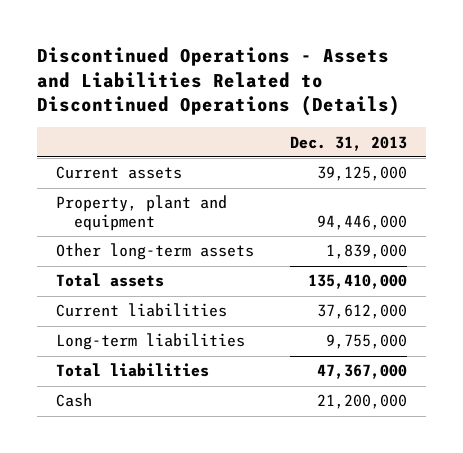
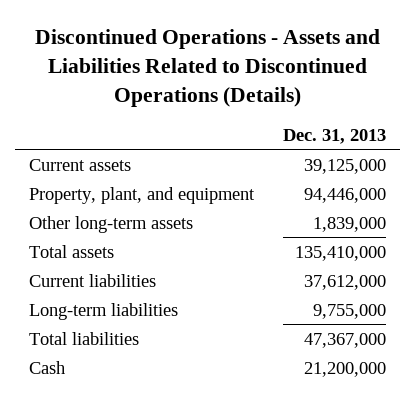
[55,195,227,231] Property, plant and equipment -> [29,186,256,204] Property, plant, and equipment

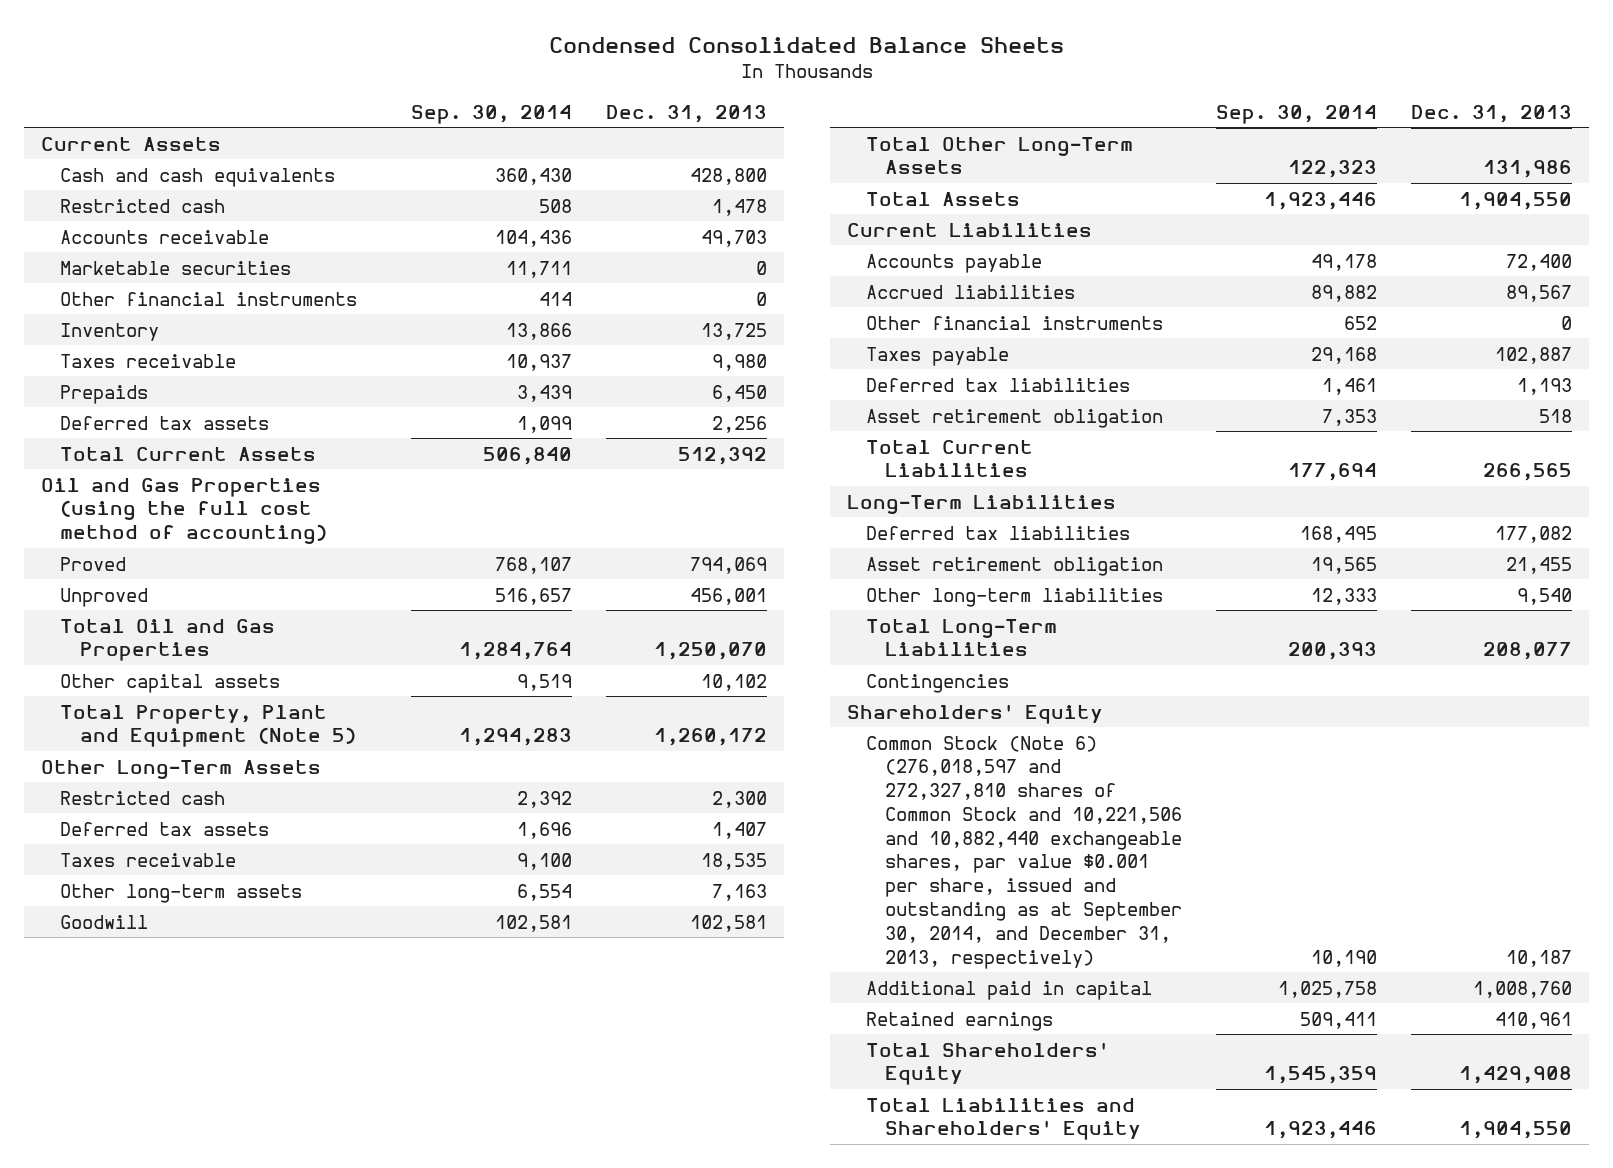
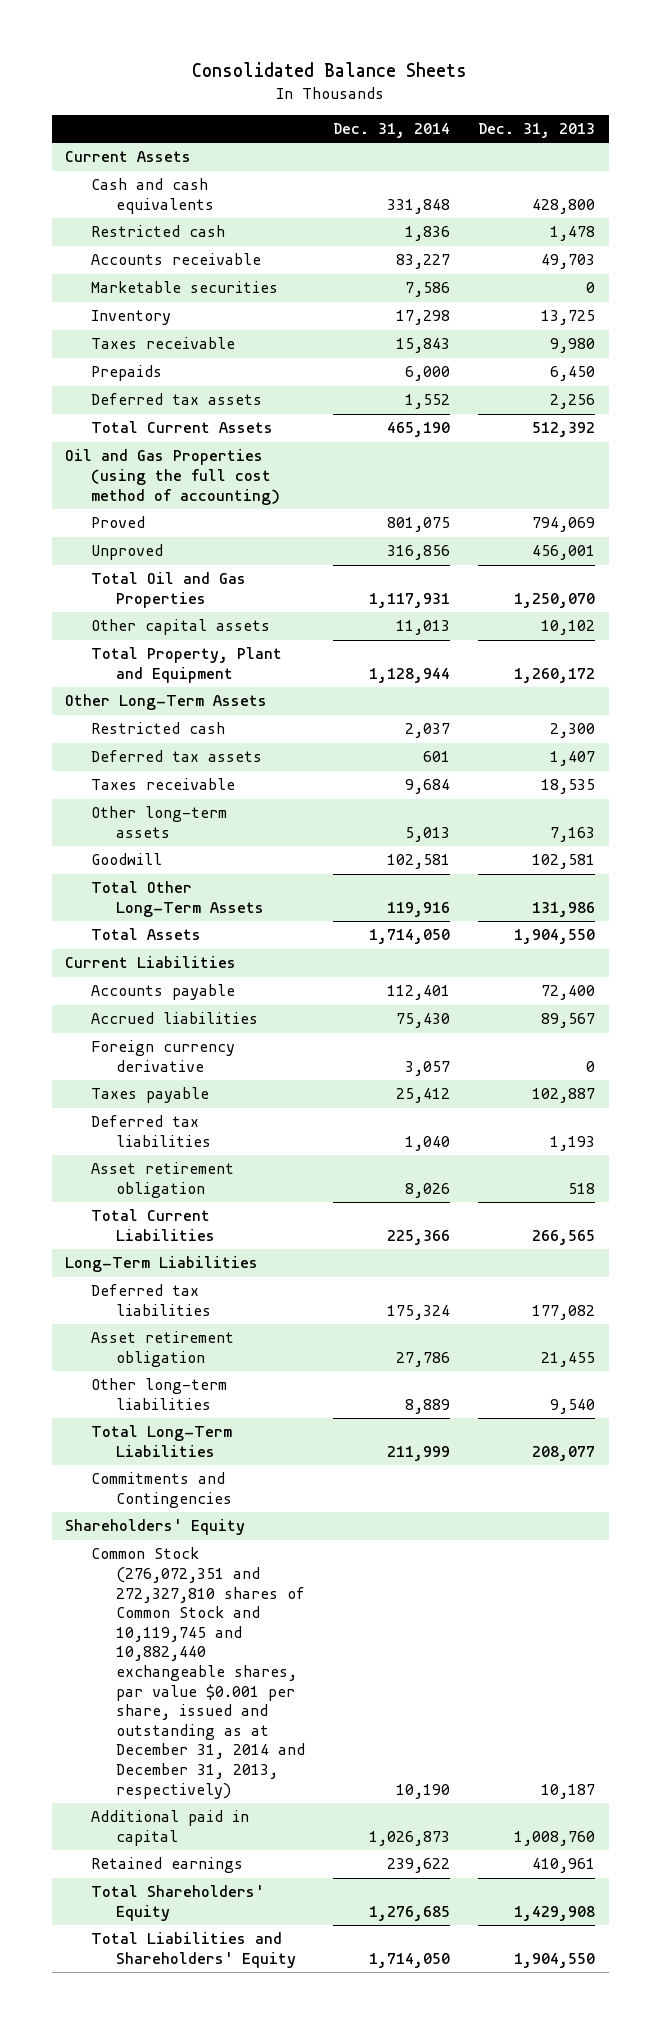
[548,36,1064,53] Condensed Consolidated Balance Sheets -> [192,61,468,77] Consolidated Balance Sheets
[410,104,572,124] Sep. 30, 2014 -> none
none -> [333,123,451,139] Dec. 31, 2014
[60,291,358,306] Other financial instruments -> none
[60,704,356,748] Total Property, Plant and Equipment (Note 5) -> [90,647,282,684] Total Property, Plant and Equipment
[866,315,1164,330] Other financial instruments -> [90,1040,235,1073] Foreign currency derivative
[866,673,1010,693] Contingencies -> [90,1472,233,1509] Commitments and Contingencies
[866,735,1183,969] Common Stock (Note 6) (276,018,597 and 272,327,810 shares of Common Stock and 10,221,506 and 10,882,440 exchangeable shares, par value $0.001 per share, issued and outstanding as at September 30, 2014, and December 31, 2013, respectively) -> [90,1547,306,1799] Common Stock (276,072,351 and 272,327,810 shares of Common Stock and 10,119,745 and 10,882,440 exchangeable shares, par value $0.001 per share, issued and outstanding as at December 31, 2014 and December 31, 2013, respectively)

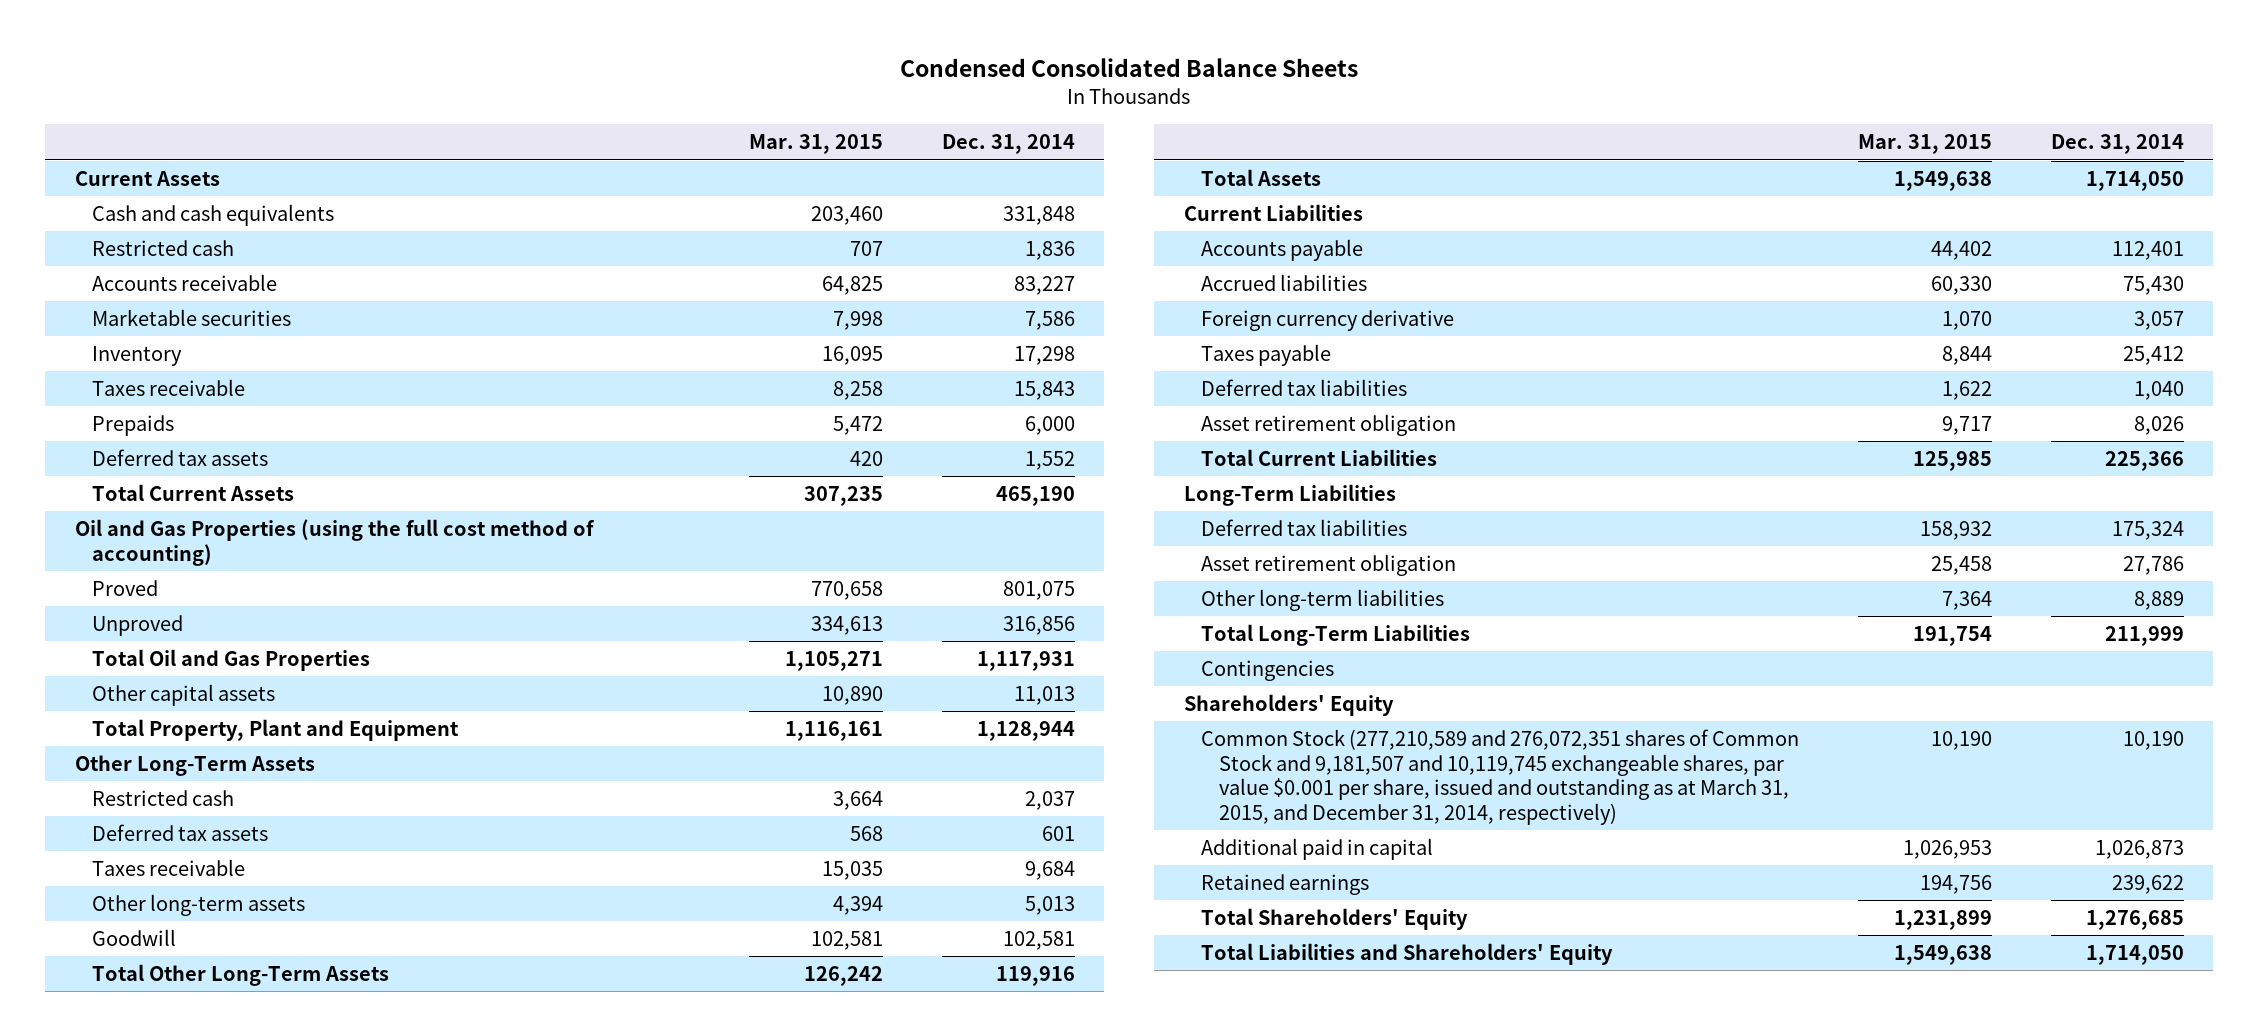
[192,61,468,77] Consolidated Balance Sheets -> [900,57,1359,77] Condensed Consolidated Balance Sheets
[478,123,596,139] Dec. 31, 2013 -> none
none -> [748,134,883,155] Mar. 31, 2015
[90,1472,233,1509] Commitments and Contingencies -> [1201,660,1335,682] Contingencies
[90,1547,306,1799] Common Stock (276,072,351 and 272,327,810 shares of Common Stock and 10,119,745 and 10,882,440 exchangeable shares, par value $0.001 per share, issued and outstanding as at December 31, 2014 and December 31, 2013, respectively) -> [1201,729,1800,825] Common Stock (277,210,589 and 276,072,351 shares of Common Stock and 9,181,507 and 10,119,745 exchangeable shares, par value $0.001 per share, issued and outstanding as at March 31, 2015, and December 31, 2014, respectively)

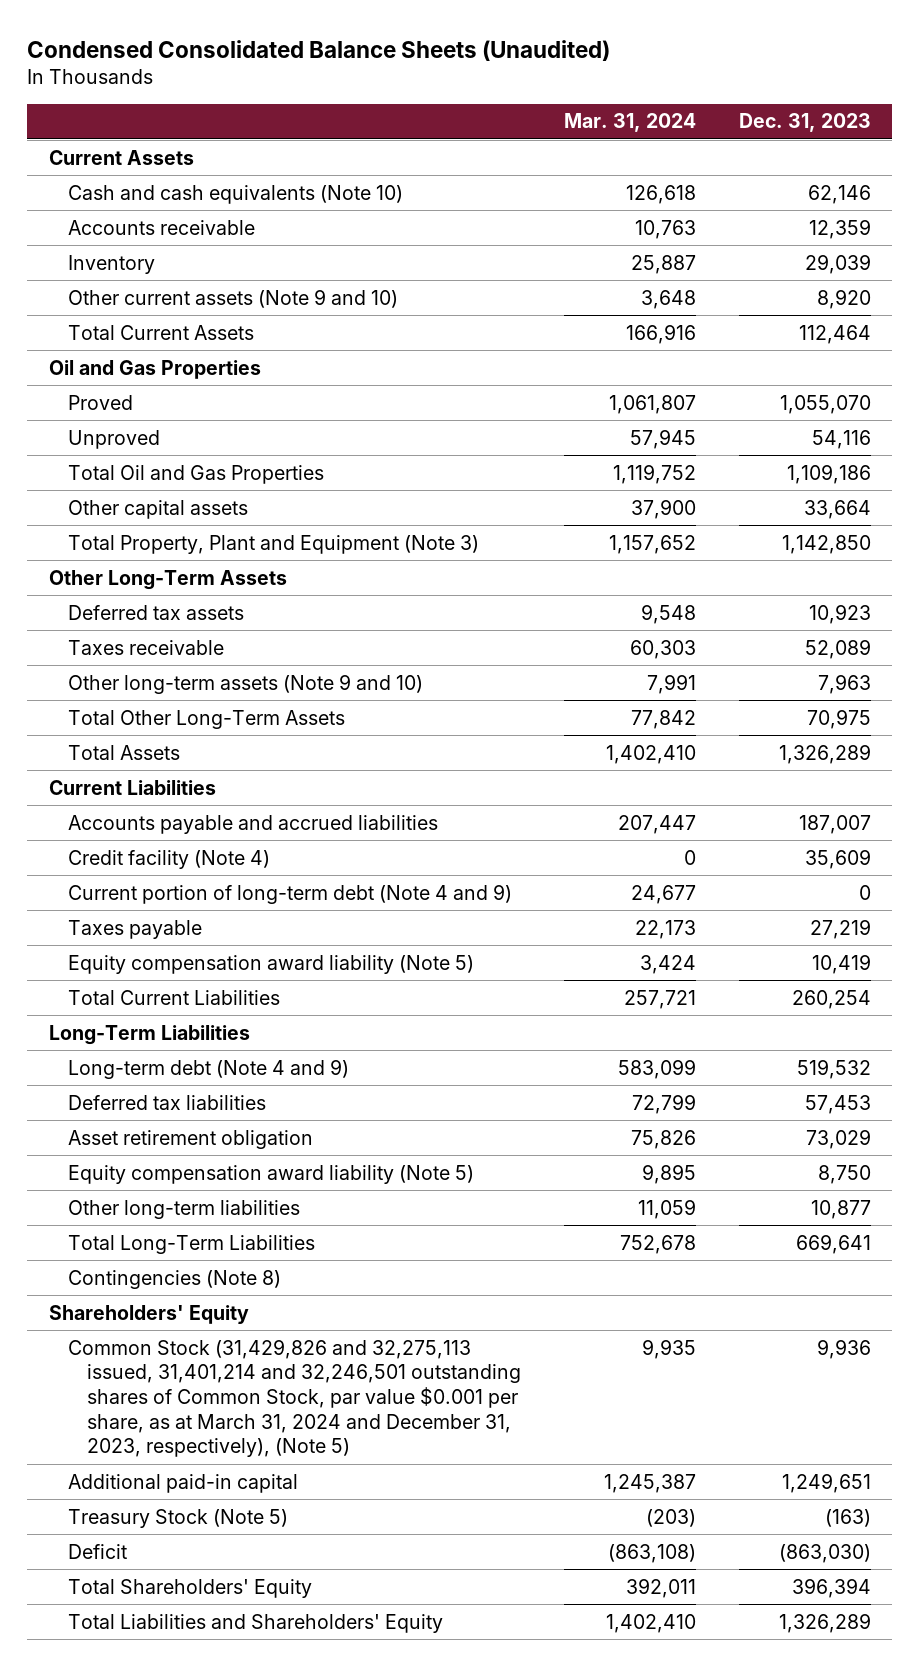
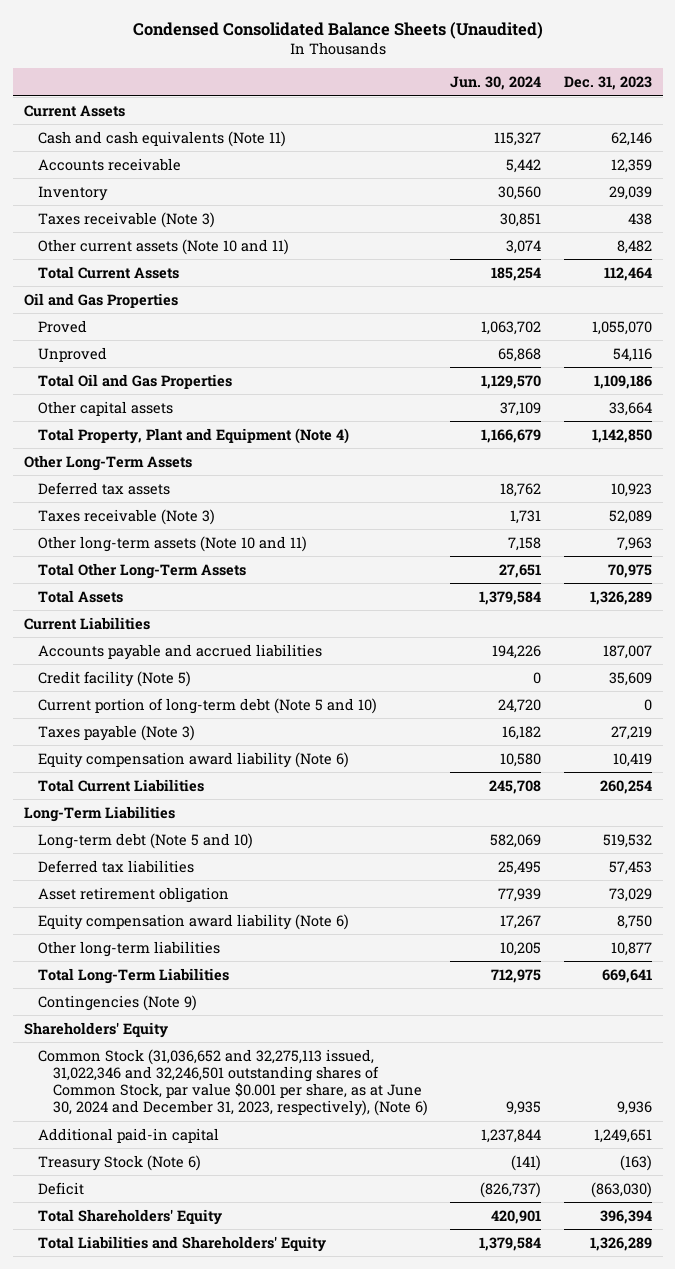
[564,113,697,133] Mar. 31, 2024 -> none
none -> [450,76,542,91] Jun. 30, 2024
[67,184,403,204] Cash and cash equivalents (Note 10) -> [38,130,287,147] Cash and cash equivalents (Note 11)
none -> [38,211,216,228] Taxes receivable (Note 3)
[67,288,398,308] Other current assets (Note 9 and 10) -> [38,238,290,255] Other current assets (Note 10 and 11)
[816,288,871,309] 8,920 -> [616,239,652,254] 8,482
[67,534,479,554] Total Property, Plant and Equipment (Note 3) -> [38,427,350,444] Total Property, Plant and Equipment (Note 4)
[67,639,224,655] Taxes receivable -> [38,508,216,525] Taxes receivable (Note 3)
[67,673,423,694] Other long-term assets (Note 9 and 10) -> [38,535,308,552] Other long-term assets (Note 10 and 11)
[67,849,270,869] Credit facility (Note 4) -> [38,670,192,687] Credit facility (Note 5)
[67,883,512,904] Current portion of long-term debt (Note 4 and 9) -> [38,697,378,714] Current portion of long-term debt (Note 5 and 10)
[67,919,202,939] Taxes payable -> [38,724,196,741] Taxes payable (Note 3)
[67,954,474,974] Equity compensation award liability (Note 5) -> [38,751,350,768] Equity compensation award liability (Note 6)
[67,1058,349,1079] Long-term debt (Note 4 and 9) -> [38,832,254,849] Long-term debt (Note 5 and 10)
[67,1164,474,1184] Equity compensation award liability (Note 5) -> [38,913,350,930] Equity compensation award liability (Note 6)
[67,1269,281,1289] Contingencies (Note 8) -> [38,994,198,1011] Contingencies (Note 9)
[67,1338,522,1458] Common Stock (31,429,826 and 32,275,113 issued, 31,401,214 and 32,246,501 outstanding shares of Common Stock, par value $0.001 per share, as at March 31, 2024 and December 31, 2023, respectively), (Note 5) -> [38,1048,429,1116] Common Stock (31,036,652 and 32,275,113 issued, 31,022,346 and 32,246,501 outstanding shares of Common Stock, par value $0.001 per share, as at June 30, 2024 and December 31, 2023, respectively), (Note 6)
[67,1508,288,1528] Treasury Stock (Note 5) -> [38,1154,202,1171] Treasury Stock (Note 6)

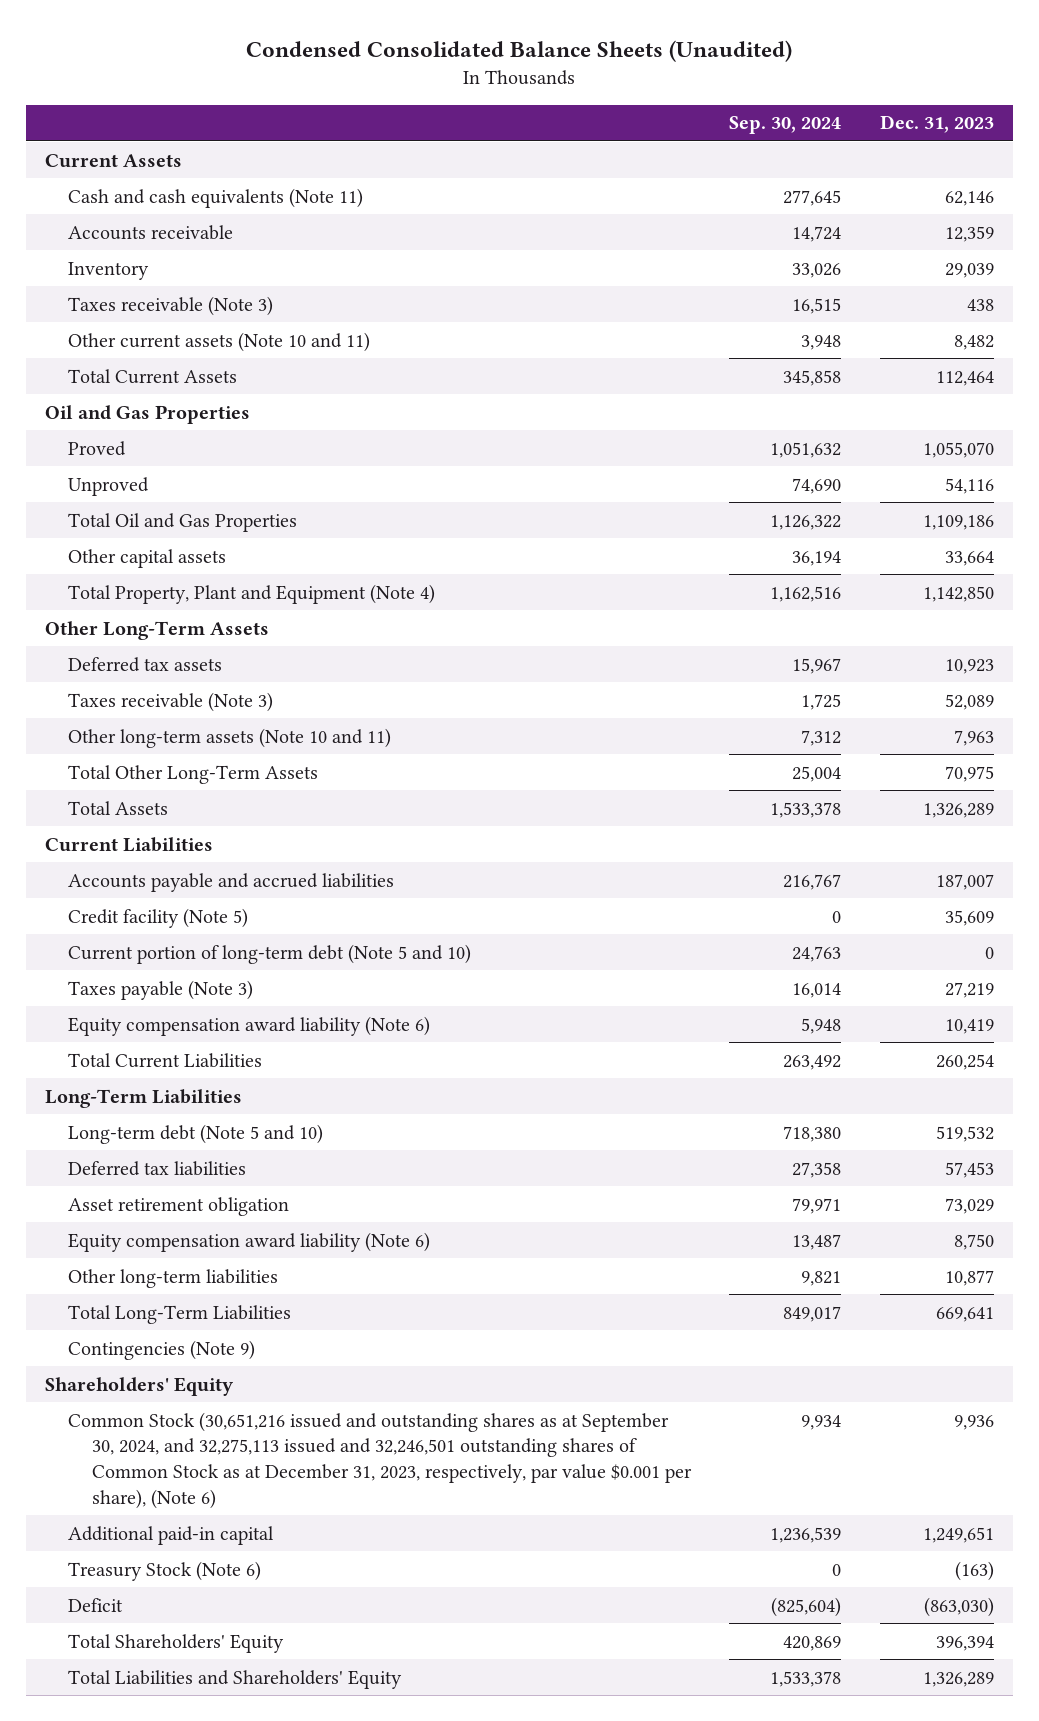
[450,76,542,91] Jun. 30, 2024 -> none
none -> [729,116,842,135] Sep. 30, 2024
[38,1048,429,1116] Common Stock (31,036,652 and 32,275,113 issued, 31,022,346 and 32,246,501 outstanding shares of Common Stock, par value $0.001 per share, as at June 30, 2024 and December 31, 2023, respectively), (Note 6) -> [68,1411,692,1509] Common Stock (30,651,216 issued and outstanding shares as at September 30, 2024, and 32,275,113 issued and 32,246,501 outstanding shares of Common Stock as at December 31, 2023, respectively, par value $0.001 per share), (Note 6)

